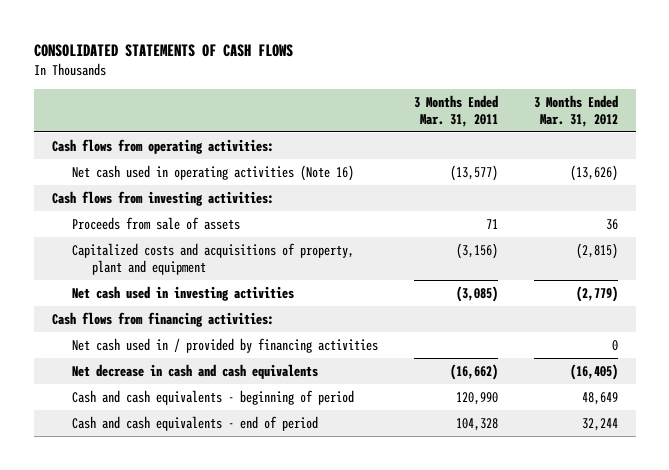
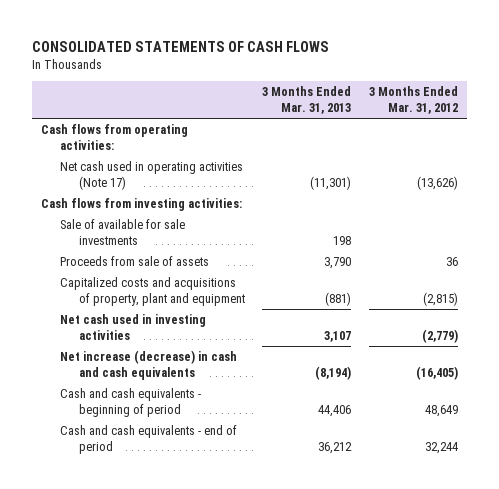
[413,95,498,127] 3 Months Ended Mar. 31, 2011 -> none
none -> [262,86,352,115] 3 Months Ended Mar. 31, 2013
[71,165,354,182] Net cash used in operating activities (Note 16) -> [59,161,243,191] Net cash used in operating activities (Note 17)
none -> [59,219,185,246] Sale of available for sale investments
[51,312,274,328] Cash flows from financing activities: -> none
[71,338,378,354] Net cash used in / provided by financing activities -> none
[71,364,318,380] Net decrease in cash and cash equivalents -> [59,350,237,381] Net increase (decrease) in cash and cash equivalents

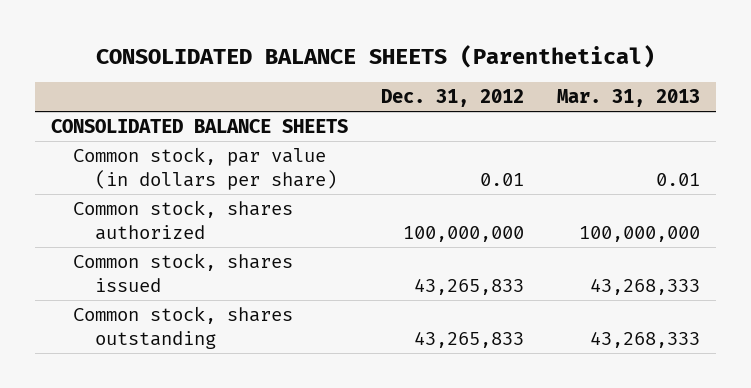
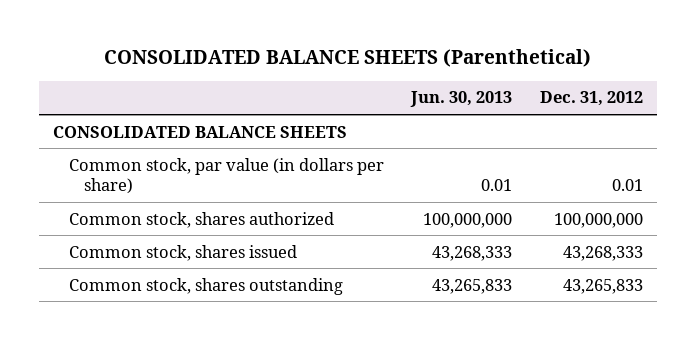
[556,89,700,108] Mar. 31, 2013 -> none
none -> [410,91,513,108] Jun. 30, 2013
[414,277,525,295] 43,265,833 -> [563,245,644,261] 43,268,333

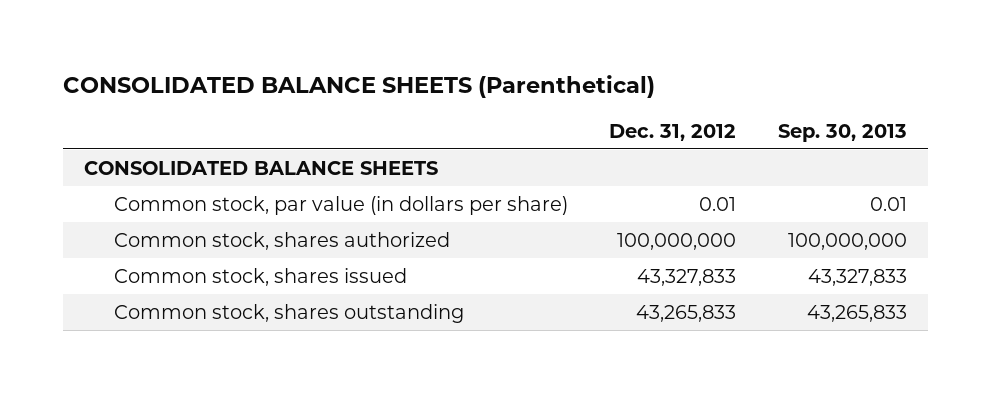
[410,91,513,108] Jun. 30, 2013 -> none
none -> [778,123,908,142] Sep. 30, 2013
[563,245,644,261] 43,268,333 -> [637,268,737,286] 43,327,833

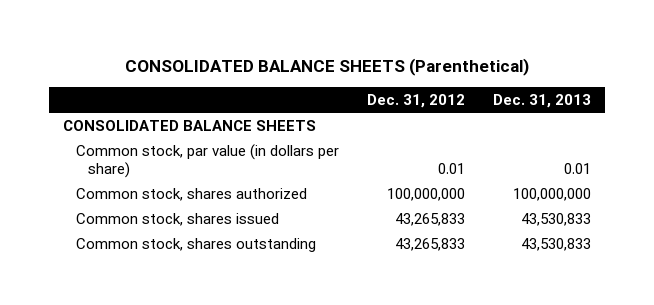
[778,123,908,142] Sep. 30, 2013 -> none
none -> [493,93,592,108] Dec. 31, 2013
[637,268,737,286] 43,327,833 -> [394,212,465,226] 43,265,833

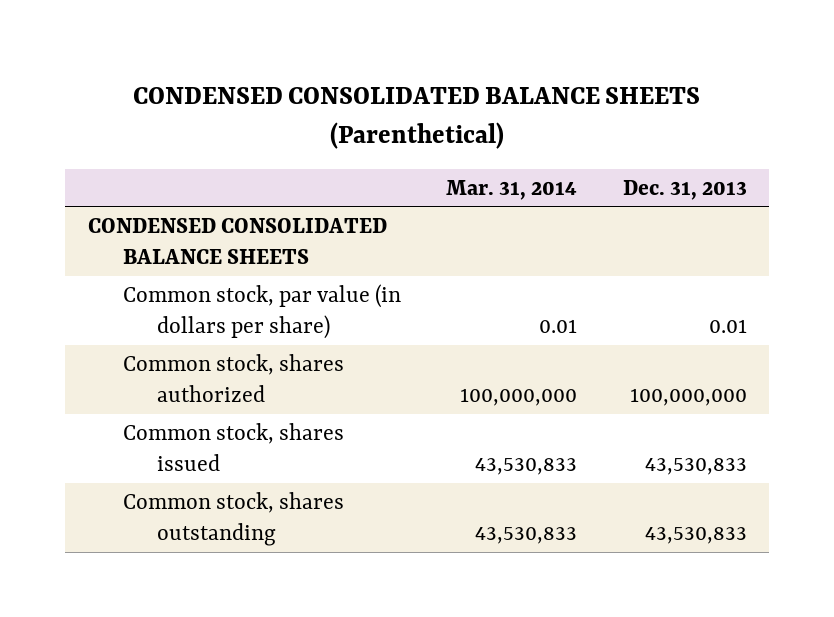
[125,58,530,77] CONSOLIDATED BALANCE SHEETS (Parenthetical) -> [133,87,701,150] CONDENSED CONSOLIDATED BALANCE SHEETS (Parenthetical)
[366,93,465,108] Dec. 31, 2012 -> none
none -> [446,179,578,200] Mar. 31, 2014
[63,119,317,131] CONSOLIDATED BALANCE SHEETS -> [87,217,387,265] CONDENSED CONSOLIDATED BALANCE SHEETS

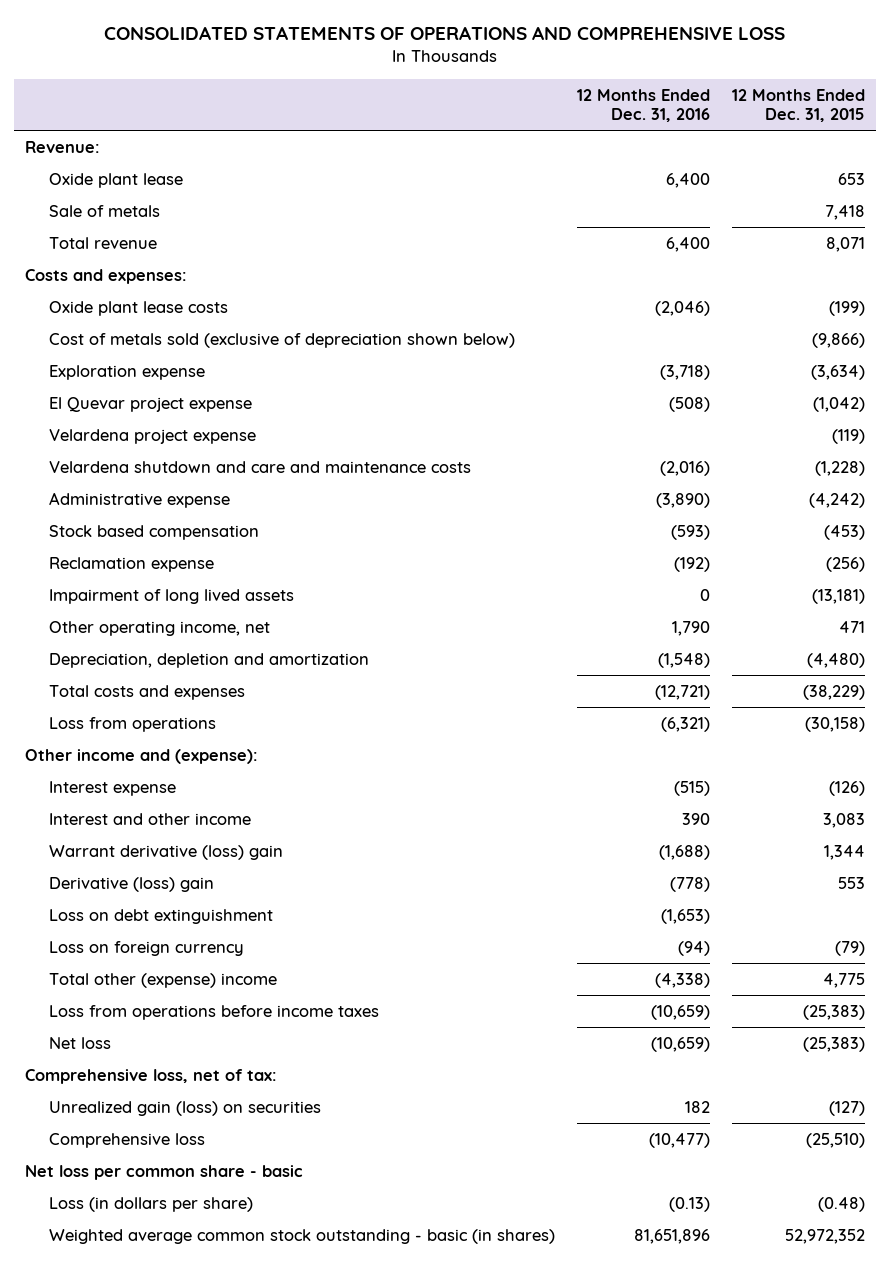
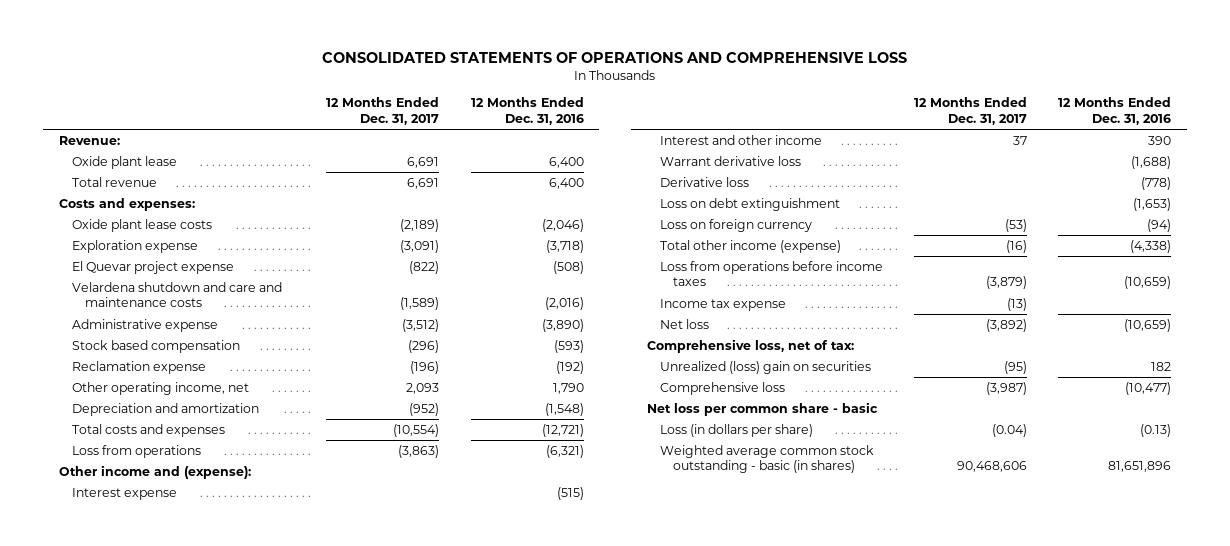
[731,88,865,122] 12 Months Ended Dec. 31, 2015 -> none
none -> [326,97,440,125] 12 Months Ended Dec. 31, 2017
[49,204,161,217] Sale of metals -> none
[49,332,516,348] Cost of metals sold (exclusive of depreciation shown below) -> none
[49,428,257,444] Velardena project expense -> none
[49,588,295,604] Impairment of long lived assets -> none
[49,652,370,668] Depreciation, depletion and amortization -> [71,403,259,417] Depreciation and amortization
[49,844,284,860] Warrant derivative (loss) gain -> [659,156,801,167] Warrant derivative loss
[49,876,215,892] Derivative (loss) gain -> [659,177,749,188] Derivative loss
[49,972,278,988] Total other (expense) income -> [659,240,841,254] Total other income (expense)
none -> [659,299,786,312] Income tax expense
[49,1100,322,1116] Unrealized gain (loss) on securities -> [659,361,871,375] Unrealized (loss) gain on securities

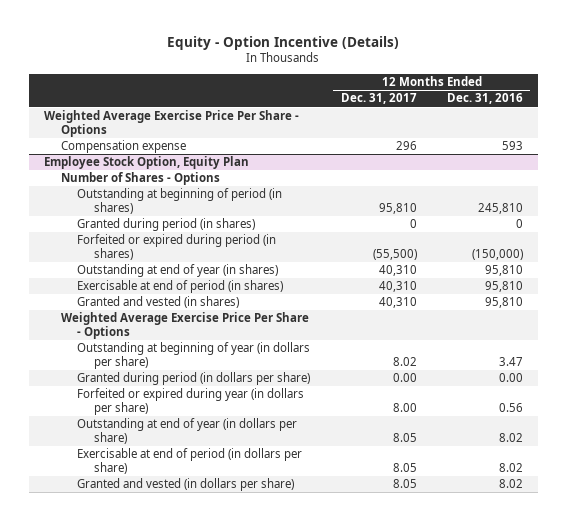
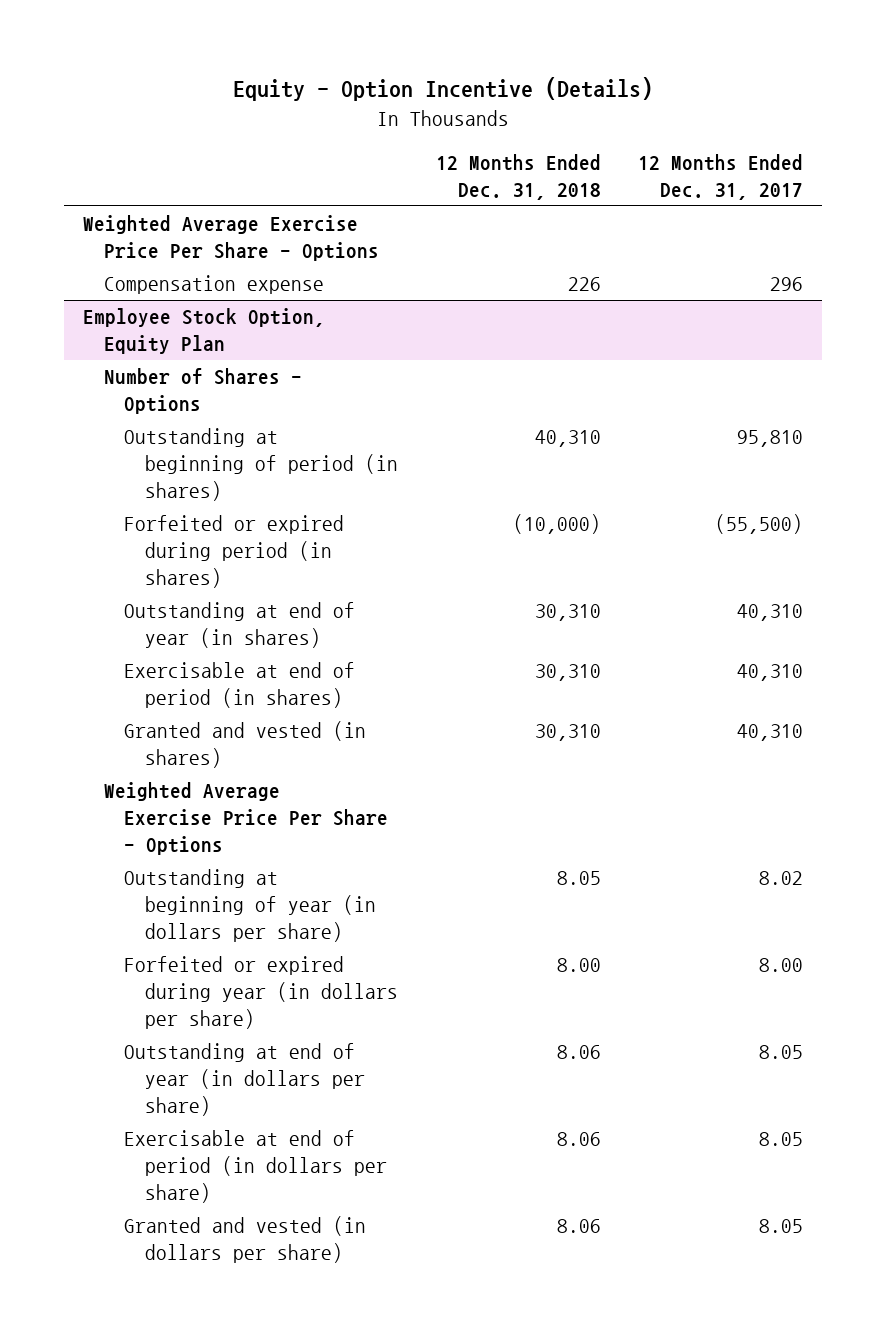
[446,93,523,105] Dec. 31, 2016 -> none
none -> [435,153,601,200] 12 Months Ended Dec. 31, 2018
[77,218,256,232] Granted during period (in shares) -> none
[77,372,311,386] Granted during period (in dollars per share) -> none

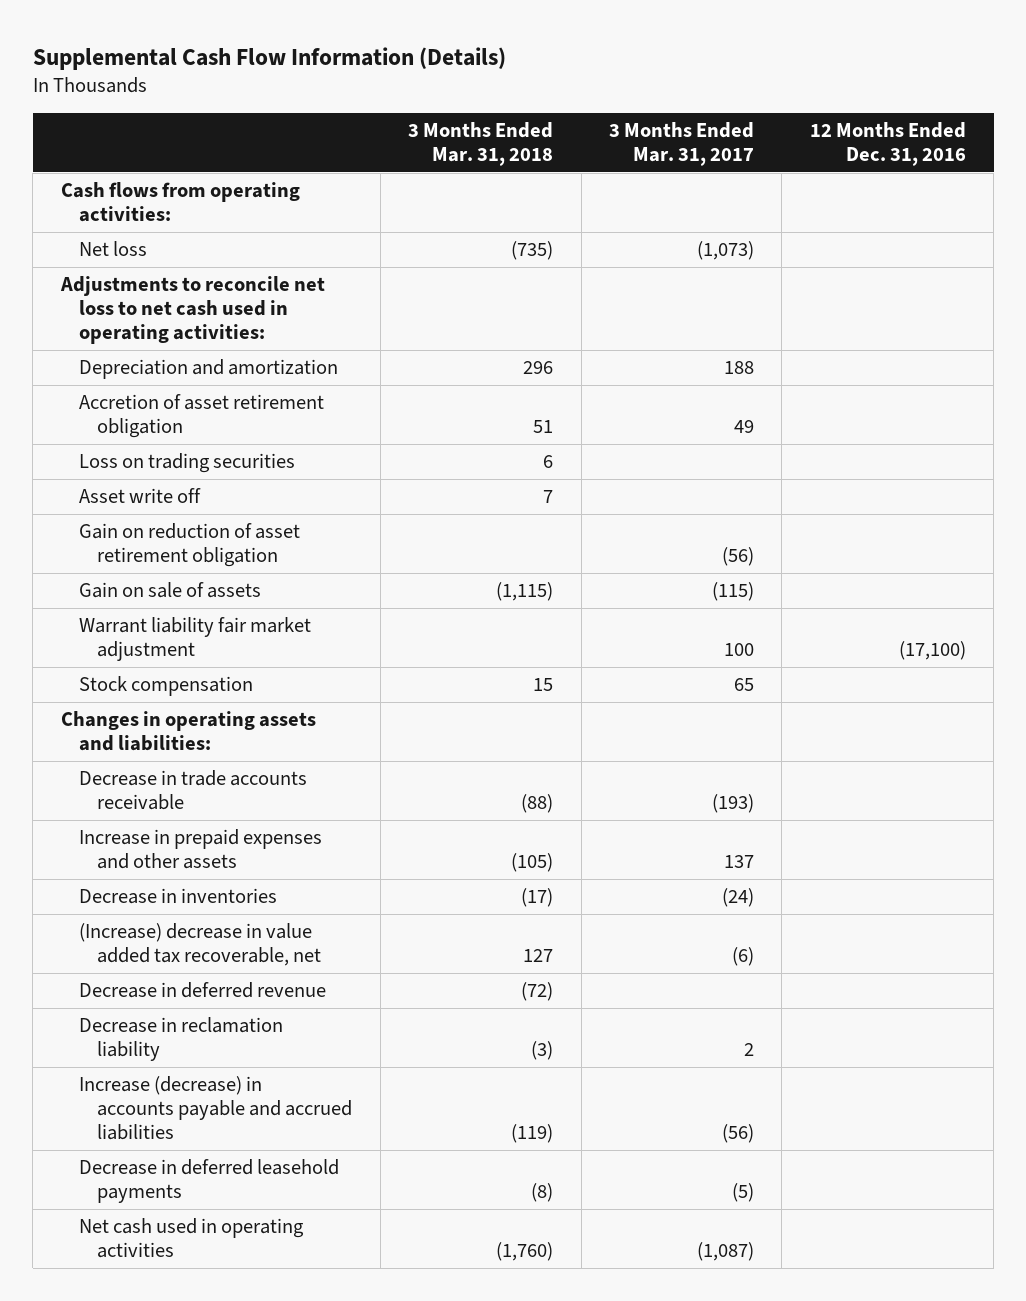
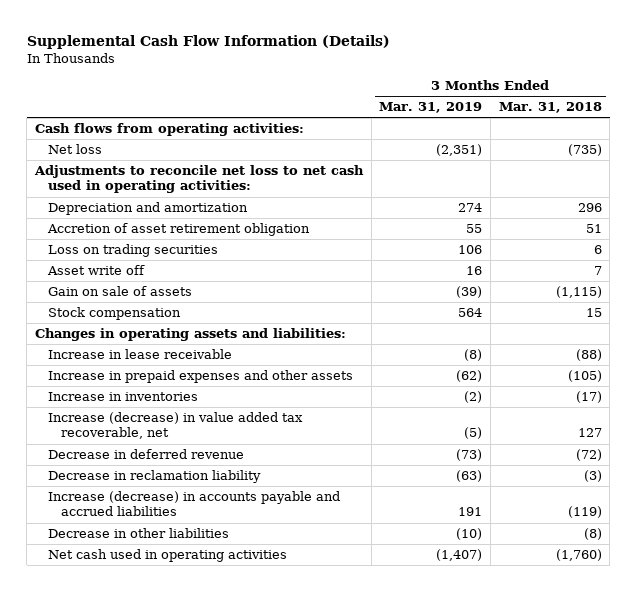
[608,122,754,167] 3 Months Ended Mar. 31, 2017 -> none
[809,122,966,167] 12 Months Ended Dec. 31, 2016 -> none
none -> [379,102,483,114] Mar. 31, 2019
[78,523,300,568] Gain on reduction of asset retirement obligation -> none
[78,617,311,662] Warrant liability fair market adjustment -> none
[78,770,307,811] Decrease in trade accounts receivable -> none
none -> [48,349,233,360] Increase in lease receivable
[78,888,277,905] Decrease in inventories -> [48,392,199,402] Increase in inventories
[78,923,322,967] (Increase) decrease in value added tax recoverable, net -> [48,412,304,440] Increase (decrease) in value added tax recoverable, net
[78,1159,339,1204] Decrease in deferred leasehold payments -> none
none -> [48,528,230,539] Decrease in other liabilities

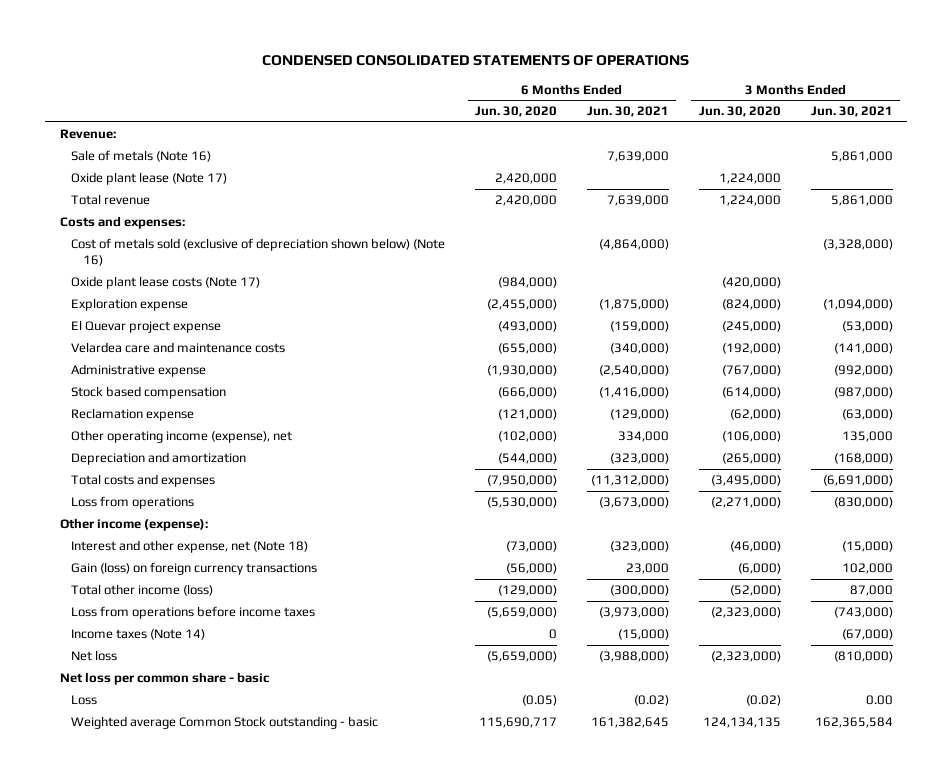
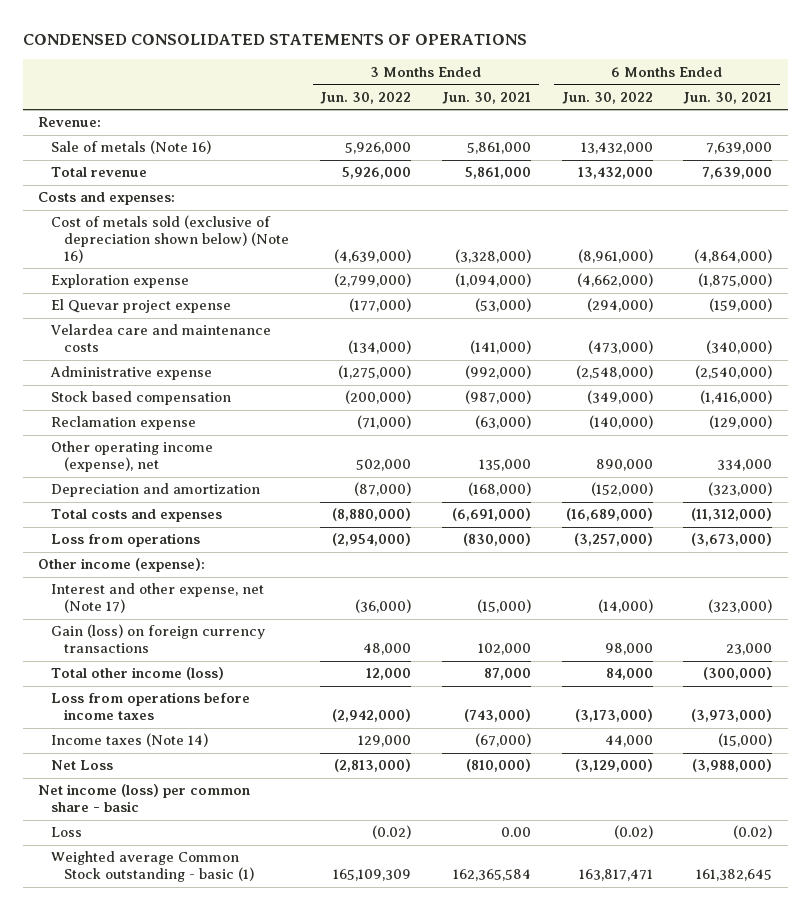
[475,106,558,118] Jun. 30, 2020 -> none
[698,106,781,118] Jun. 30, 2020 -> none
none -> [320,91,412,104] Jun. 30, 2022
none -> [561,91,653,104] Jun. 30, 2022
[71,172,228,186] Oxide plant lease (Note 17) -> none
[71,276,261,290] Oxide plant lease costs (Note 17) -> none
[71,540,309,554] Interest and other expense, net (Note 18) -> [51,583,265,614] Interest and other expense, net (Note 17)
[71,650,118,662] Net loss -> [51,760,114,771] Net Loss
[59,672,270,686] Net loss per common share - basic -> [38,784,251,813] Net income (loss) per common share - basic
[71,716,379,730] Weighted average Common Stock outstanding - basic -> [51,851,255,883] Weighted average Common Stock outstanding - basic (1)

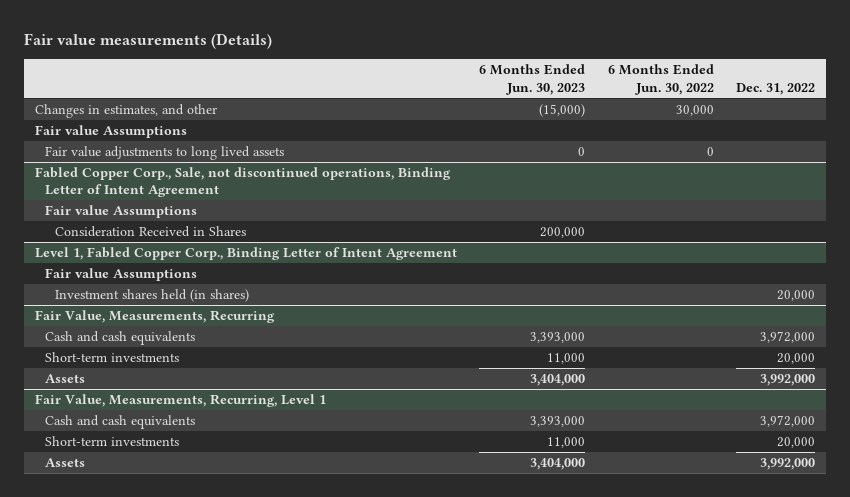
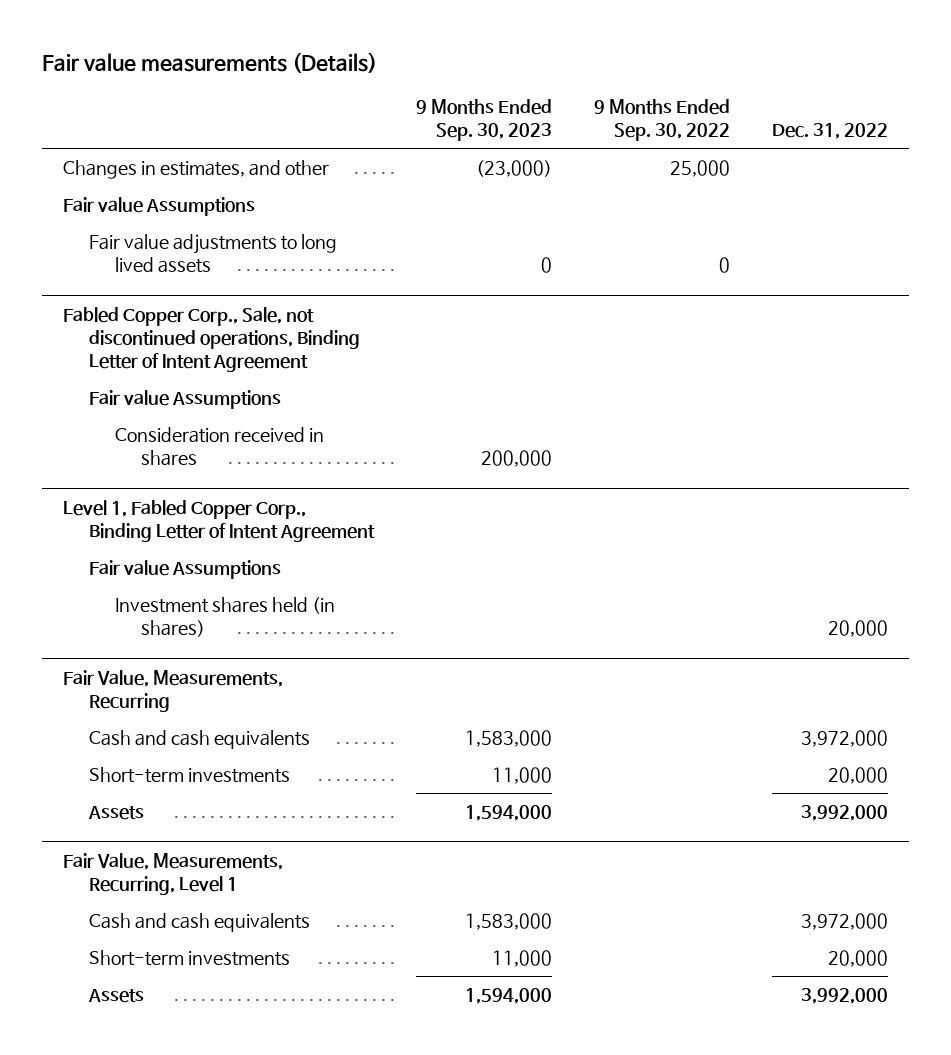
[479,64,586,95] 6 Months Ended Jun. 30, 2023 -> none
[607,64,714,95] 6 Months Ended Jun. 30, 2022 -> none
none -> [416,98,553,142] 9 Months Ended Sep. 30, 2023
none -> [594,98,731,142] 9 Months Ended Sep. 30, 2022
[55,225,247,237] Consideration Received in Shares -> [115,427,325,467] Consideration received in shares

